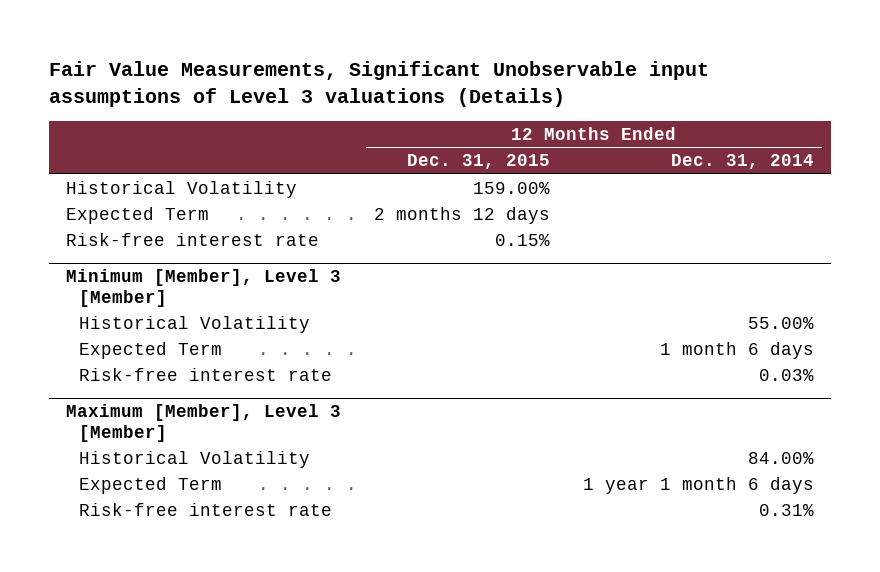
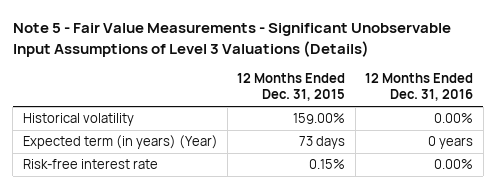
[49,61,710,108] Fair Value Measurements, Significant Unobservable input assumptions of Level 3 valuations (Details) -> [12,23,451,57] Note 5 - Fair Value Measurements - Significant Unobservable Input Assumptions of Level 3 Valuations (Details)
[671,154,815,170] Dec. 31, 2014 -> none
none -> [365,73,474,102] 12 Months Ended Dec. 31, 2016
[65,180,297,198] Historical Volatility -> [22,113,134,127] Historical volatility
[65,206,209,224] Expected Term -> [22,135,218,150] Expected term (in years) (Year)
[374,206,551,224] 2 months 12 days -> [299,136,346,150] 73 days
[65,269,341,307] Minimum [Member], Level 3 [Member] -> none
[79,315,311,333] Historical Volatility -> none
[79,341,223,359] Expected Term -> none
[79,367,333,381] Risk-free interest rate -> none
[65,404,341,442] Maximum [Member], Level 3 [Member] -> none
[79,450,311,468] Historical Volatility -> none
[79,476,223,494] Expected Term -> none
[79,502,333,516] Risk-free interest rate -> none

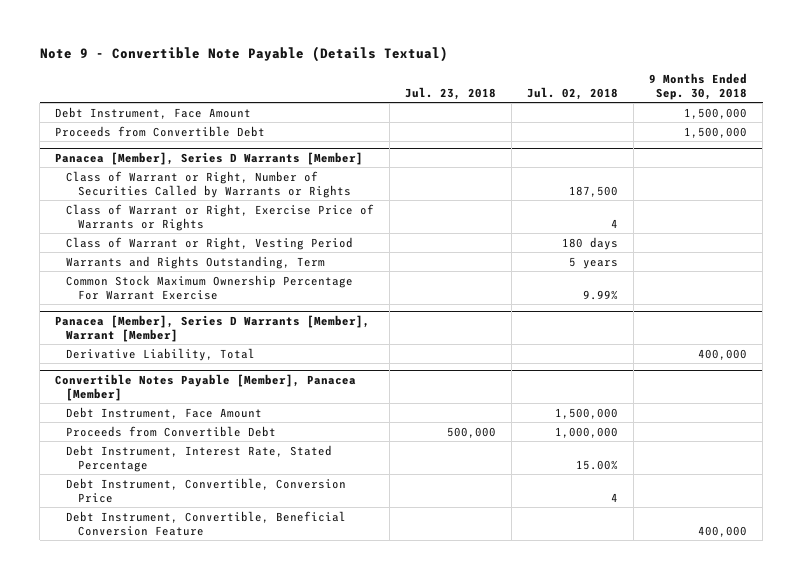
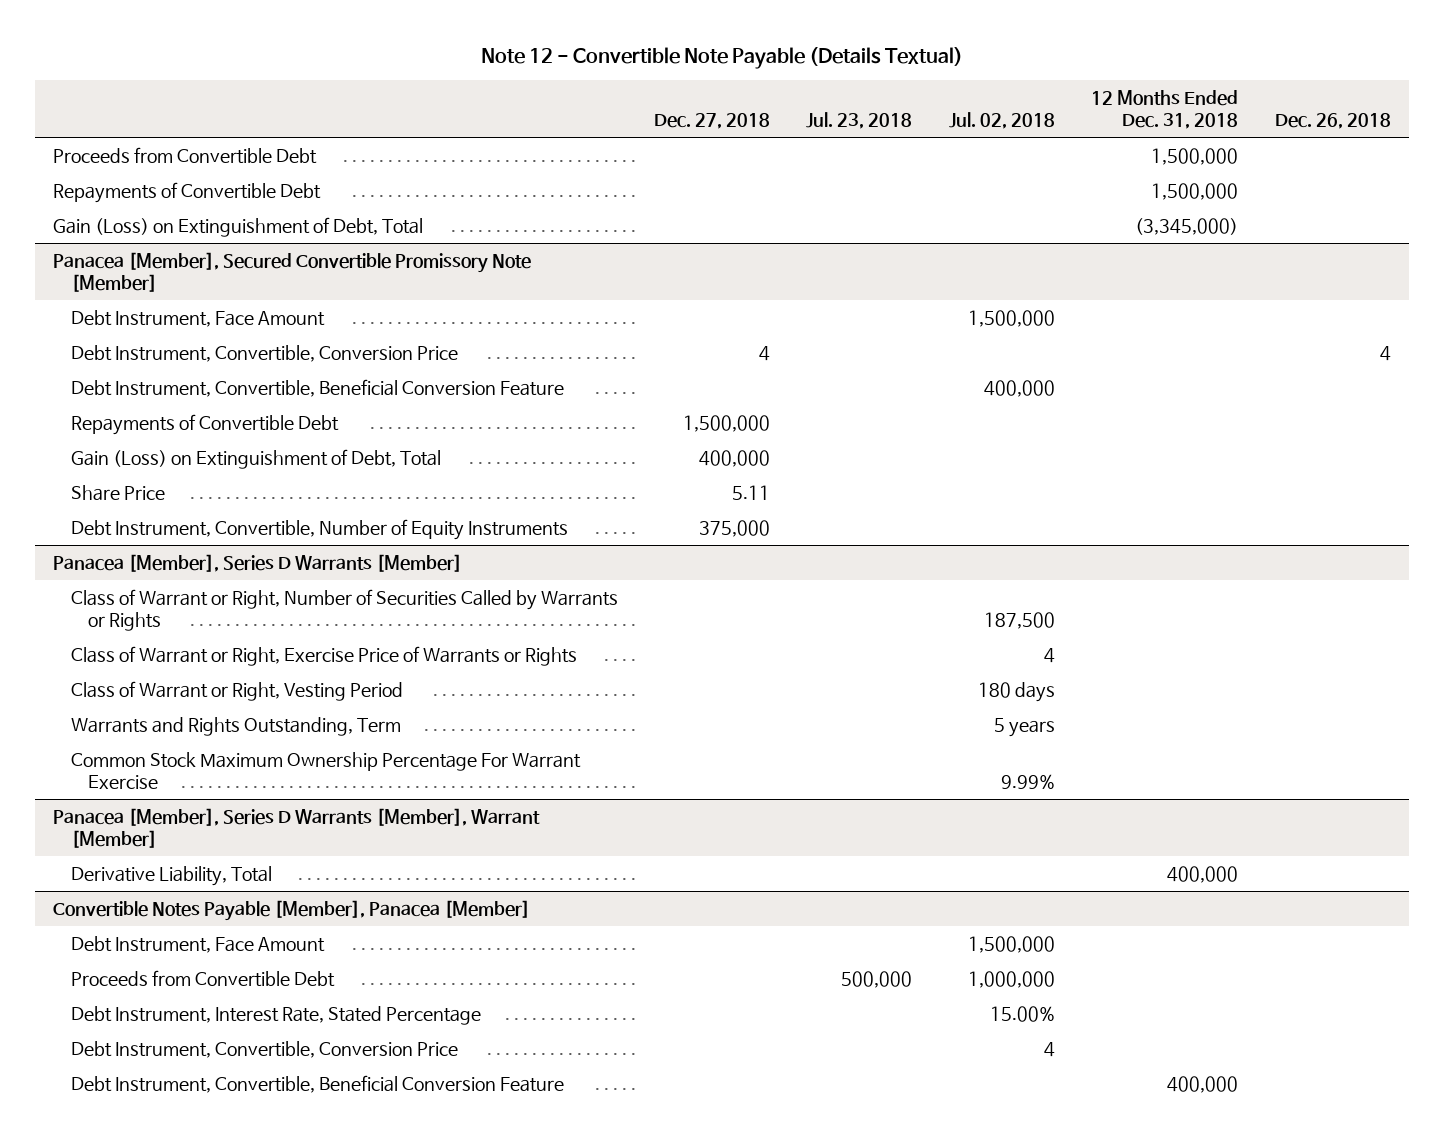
[39,45,448,62] Note 9 - Convertible Note Payable (Details Textual) -> [480,46,963,69] Note 12 - Convertible Note Payable (Details Textual)
[649,72,748,101] 9 Months Ended Sep. 30, 2018 -> none
none -> [654,112,771,129] Dec. 27, 2018
none -> [1091,90,1239,129] 12 Months Ended Dec. 31, 2018
none -> [1274,112,1391,129] Dec. 26, 2018
[55,106,252,119] Debt Instrument, Face Amount -> none
none -> [53,181,322,203] Repayments of Convertible Debt
none -> [53,216,424,237] Gain (Loss) on Extinguishment of Debt, Total
none -> [53,251,532,292] Panacea [Member], Secured Convertible Promissory Note [Member]
none -> [70,309,325,327] Debt Instrument, Face Amount
none -> [70,344,458,362] Debt Instrument, Convertible, Conversion Price
none -> [70,378,564,397] Debt Instrument, Convertible, Beneficial Conversion Feature
none -> [70,413,339,435] Repayments of Convertible Debt
none -> [70,448,441,469] Gain (Loss) on Extinguishment of Debt, Total
none -> [70,484,165,501] Share Price
none -> [70,518,568,540] Debt Instrument, Convertible, Number of Equity Instruments

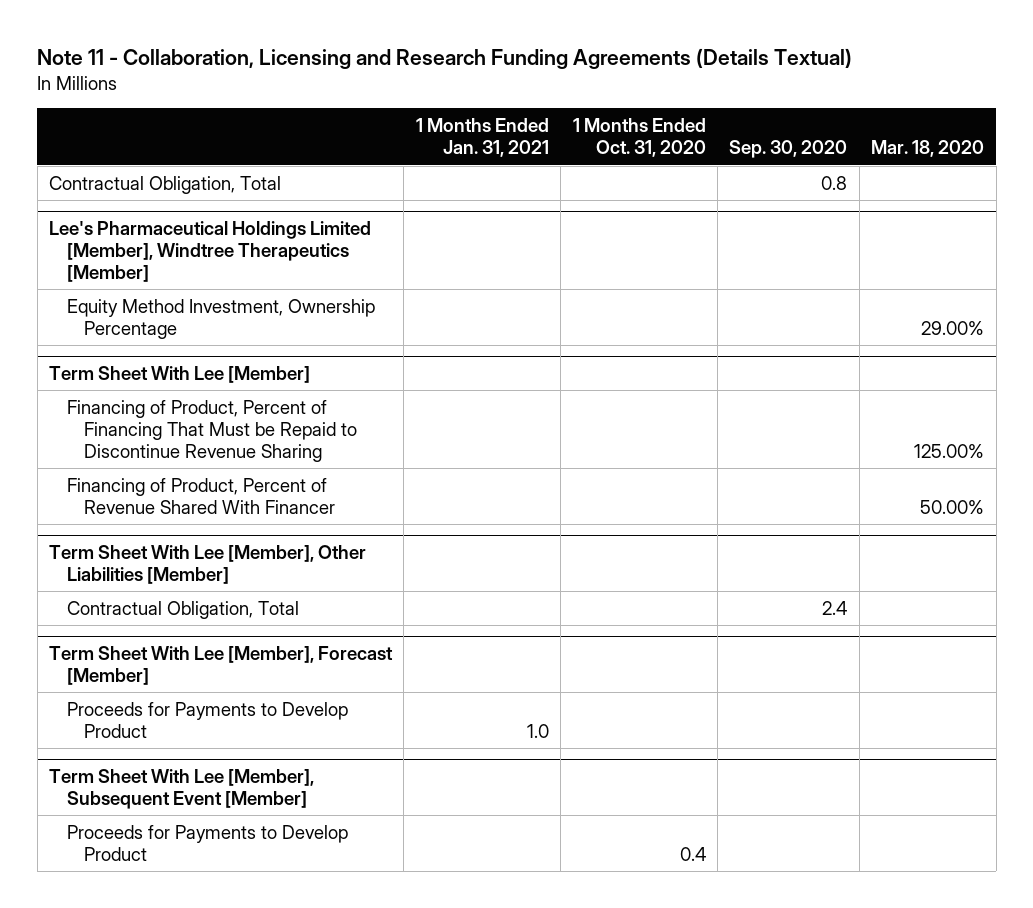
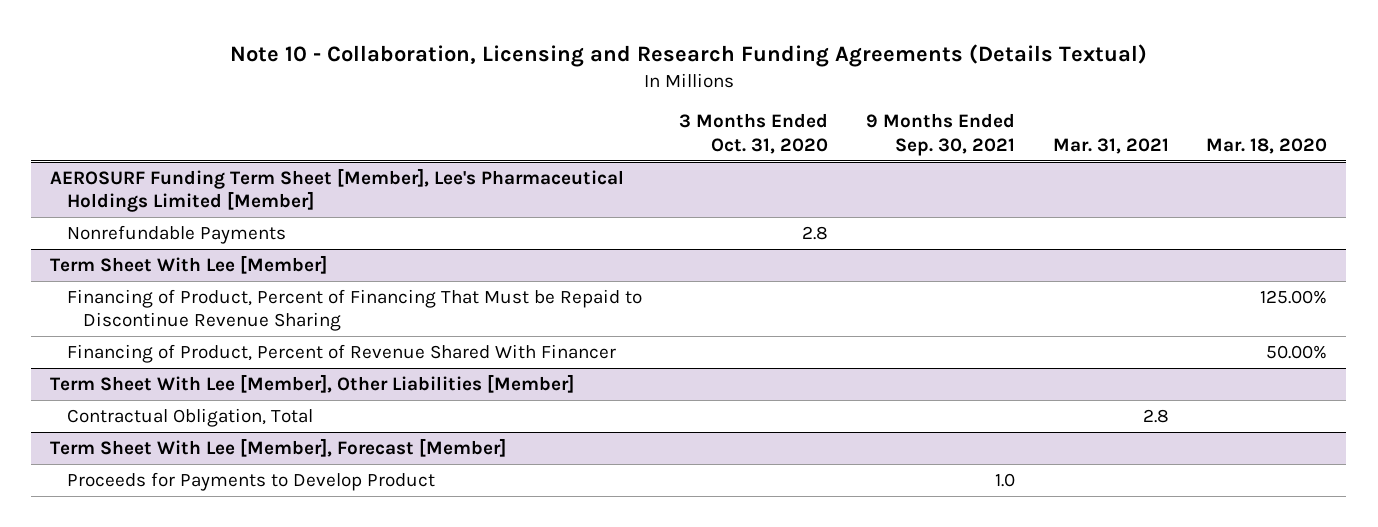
[37,48,853,70] Note 11 - Collaboration, Licensing and Research Funding Agreements (Details Textual) -> [229,43,1147,67] Note 10 - Collaboration, Licensing and Research Funding Agreements (Details Textual)
[415,118,549,158] 1 Months Ended Jan. 31, 2021 -> none
[572,118,706,158] 1 Months Ended Oct. 31, 2020 -> none
[729,140,848,159] Sep. 30, 2020 -> none
none -> [679,113,829,154] 3 Months Ended Oct. 31, 2020
none -> [865,113,1015,156] 9 Months Ended Sep. 30, 2021
none -> [1052,137,1169,154] Mar. 31, 2021
[48,175,281,194] Contractual Obligation, Total -> none
[48,220,371,282] Lee's Pharmaceutical Holdings Limited [Member], Windtree Therapeutics [Member] -> none
[66,298,375,339] Equity Method Investment, Ownership Percentage -> none
none -> [50,167,625,213] AEROSURF Funding Term Sheet [Member], Lee's Pharmaceutical Holdings Limited [Member]
none -> [66,224,286,244] Nonrefundable Payments
[48,768,314,809] Term Sheet With Lee [Member], Subsequent Event [Member] -> none
[66,824,348,861] Proceeds for Payments to Develop Product -> none

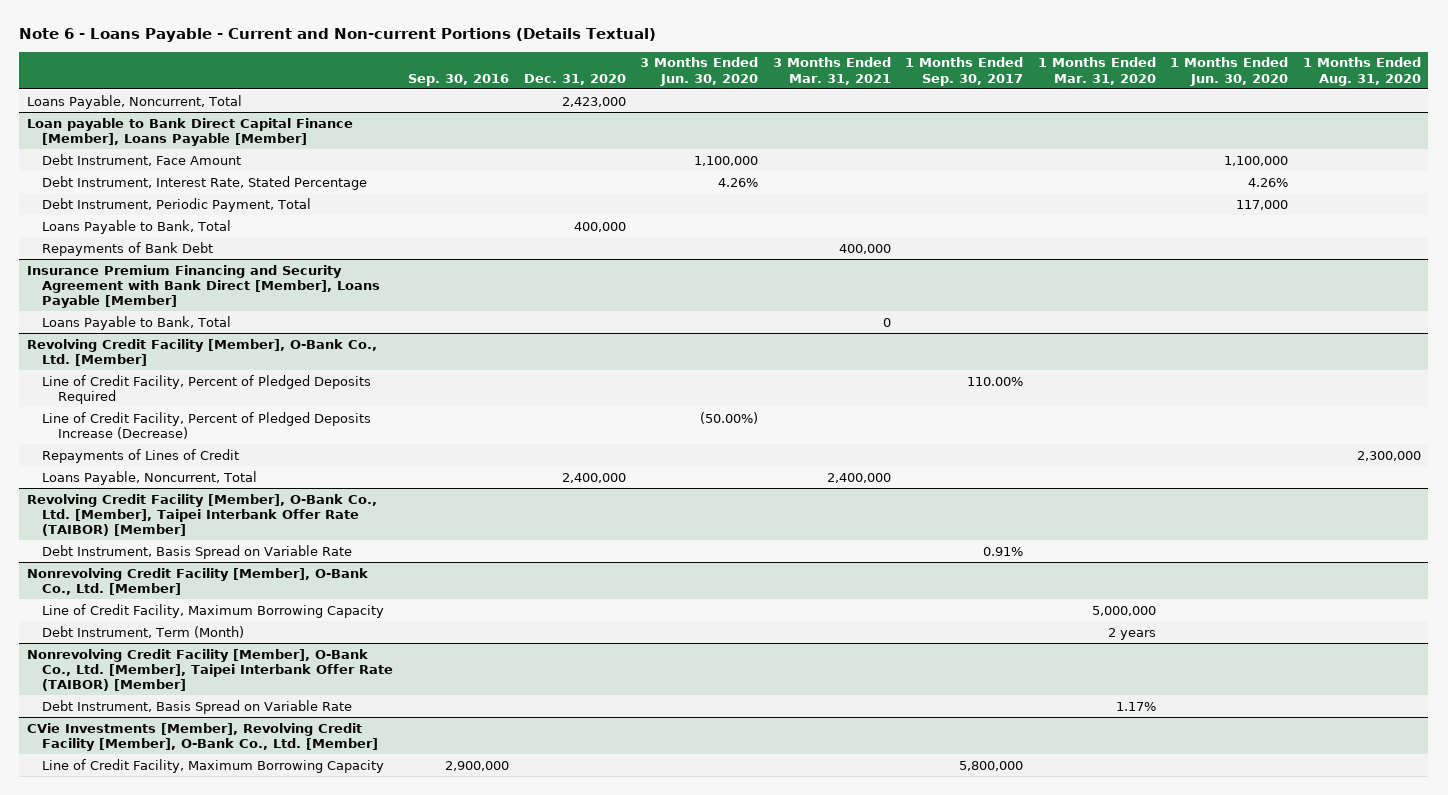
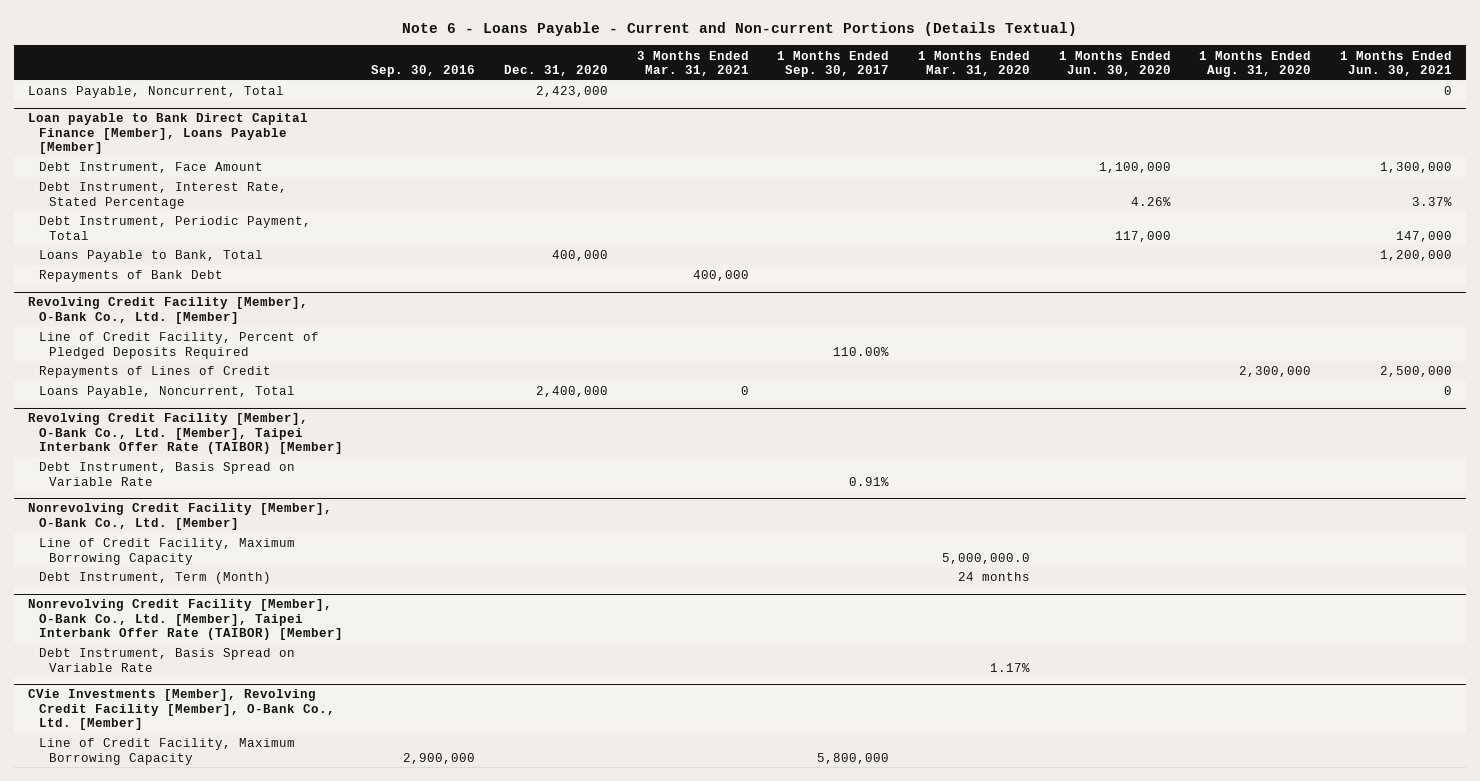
[640,57,759,86] 3 Months Ended Jun. 30, 2020 -> none
none -> [1340,50,1453,77] 1 Months Ended Jun. 30, 2021
[26,264,381,309] Insurance Premium Financing and Security Agreement with Bank Direct [Member], Loans Payable [Member] -> none
[42,315,232,330] Loans Payable to Bank, Total -> none
[42,411,372,439] Line of Credit Facility, Percent of Pledged Deposits Increase (Decrease) -> none
[826,472,891,483] 2,400,000 -> [740,386,749,396] 0
[1091,605,1156,616] 5,000,000 -> [942,552,1031,564] 5,000,000.0
[1107,627,1156,640] 2 years -> [958,572,1031,582] 24 months

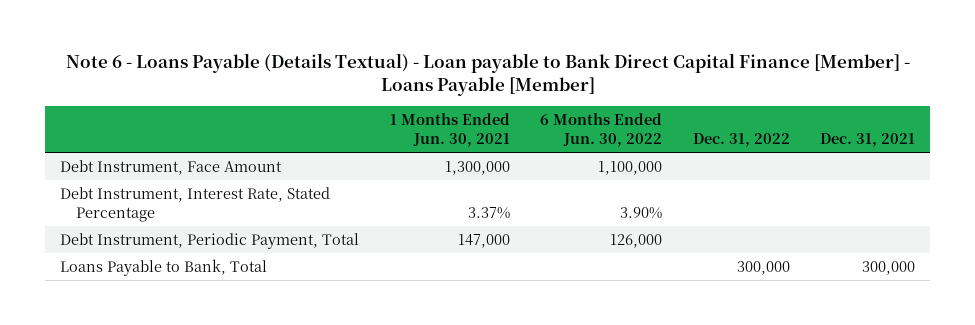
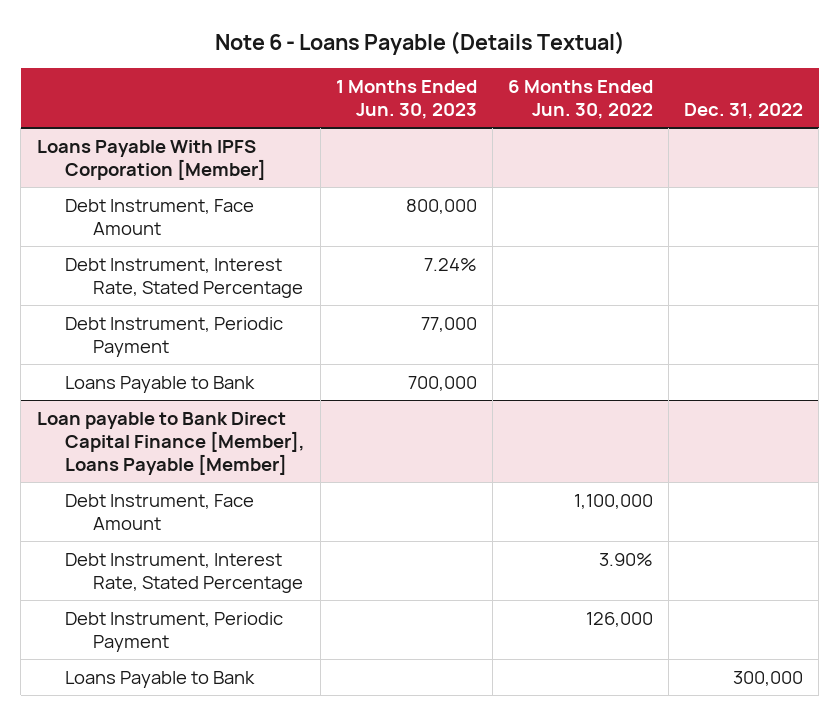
[65,53,910,97] Note 6 - Loans Payable (Details Textual) - Loan payable to Bank Direct Capital Finance [Member] - Loans Payable [Member] -> [214,30,625,55] Note 6 - Loans Payable (Details Textual)
[389,112,510,147] 1 Months Ended Jun. 30, 2021 -> none
[819,132,915,147] Dec. 31, 2021 -> none
none -> [335,79,477,120] 1 Months Ended Jun. 30, 2023
none -> [36,139,266,180] Loans Payable With IPFS Corporation [Member]
none -> [64,198,254,235] Debt Instrument, Face Amount
none -> [64,257,303,298] Debt Instrument, Interest Rate, Stated Percentage
none -> [64,316,283,357] Debt Instrument, Periodic Payment
none -> [64,375,255,393] Loans Payable to Bank
none -> [36,411,305,476] Loan payable to Bank Direct Capital Finance [Member], Loans Payable [Member]
[60,233,360,250] Debt Instrument, Periodic Payment, Total -> [64,611,283,652] Debt Instrument, Periodic Payment
[60,259,268,277] Loans Payable to Bank, Total -> [64,670,255,688] Loans Payable to Bank

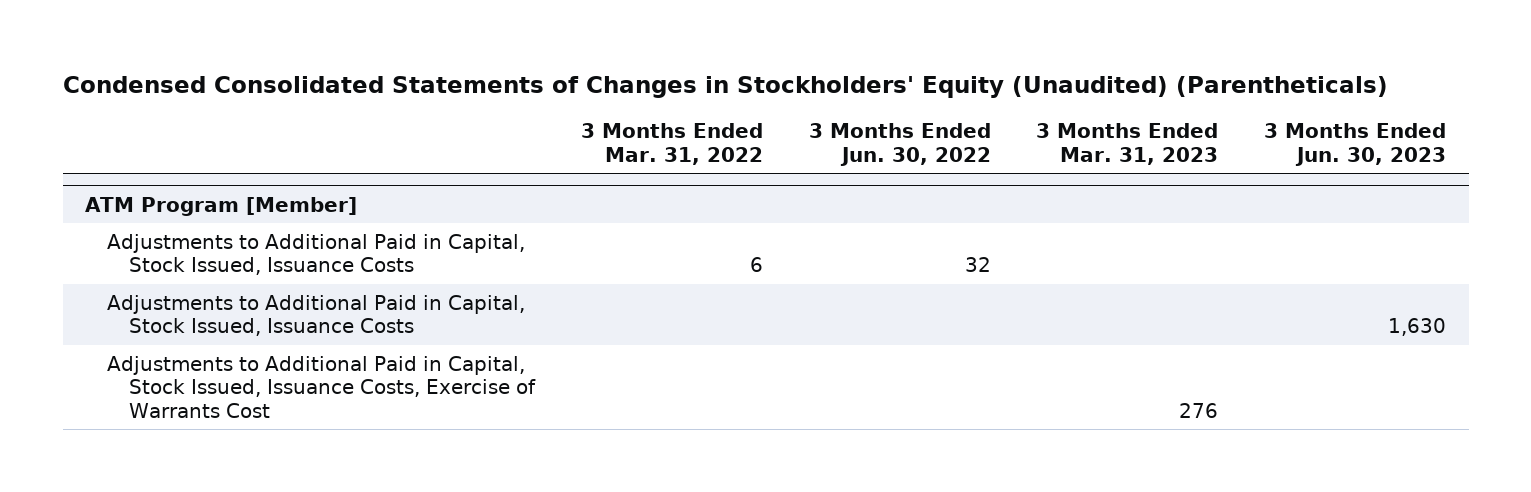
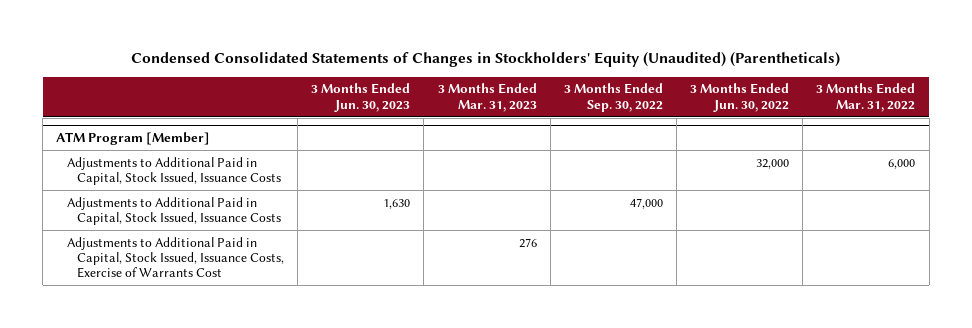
none -> [563,83,663,112] 3 Months Ended Sep. 30, 2022
[749,257,763,273] 6 -> [888,158,916,169] 6,000
[964,257,991,273] 32 -> [756,158,790,169] 32,000

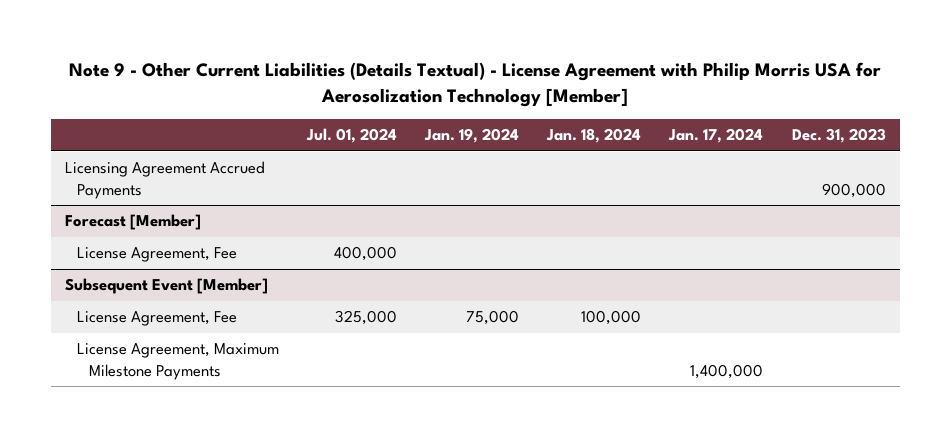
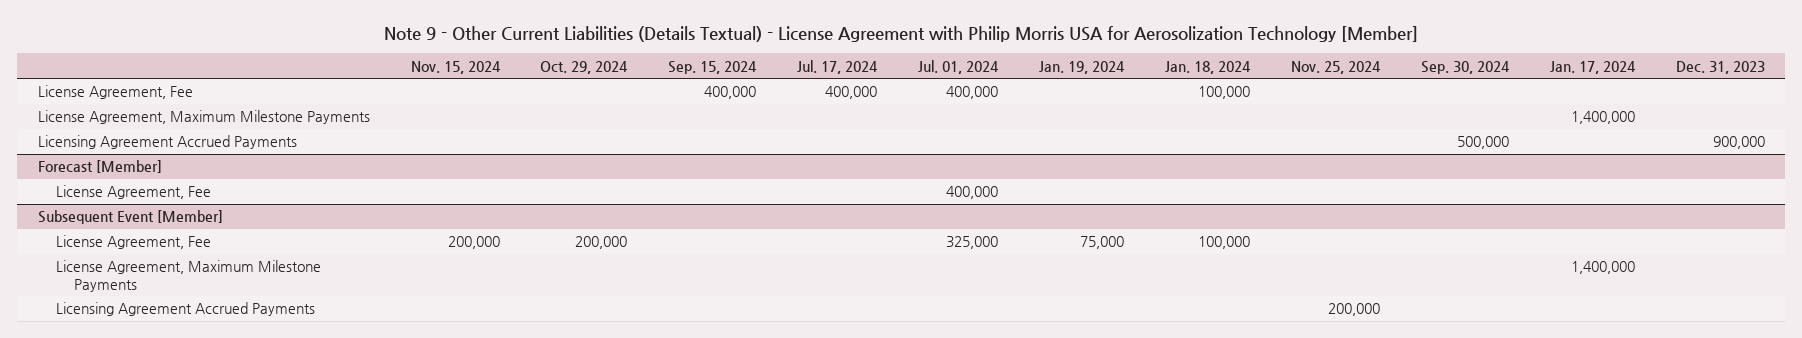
none -> [410,60,501,74] Nov. 15, 2024
none -> [540,60,629,74] Oct. 29, 2024
none -> [668,60,758,74] Sep. 15, 2024
none -> [797,59,879,74] Jul. 17, 2024
none -> [1290,60,1381,74] Nov. 25, 2024
none -> [1420,60,1510,74] Sep. 30, 2024
none -> [37,85,193,100] License Agreement, Fee
none -> [37,110,370,125] License Agreement, Maximum Milestone Payments
none -> [55,302,315,317] Licensing Agreement Accrued Payments

